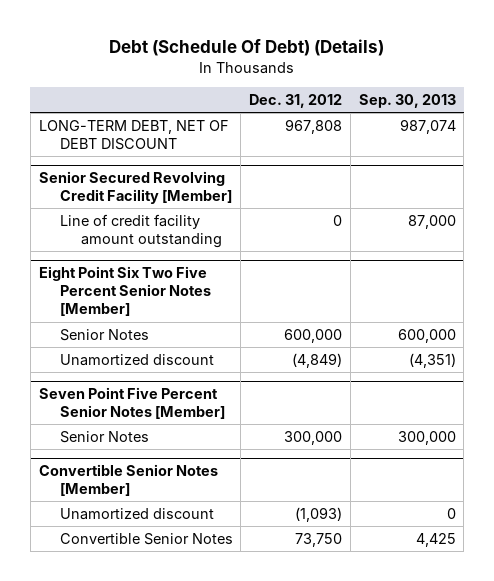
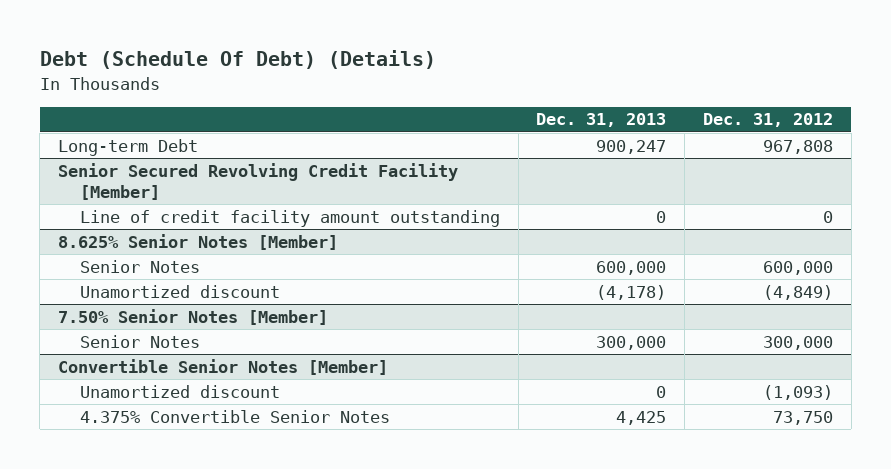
[358,94,456,109] Sep. 30, 2013 -> none
none -> [536,113,667,128] Dec. 31, 2013
[38,119,229,151] LONG-TERM DEBT, NET OF DEBT DISCOUNT -> [58,138,199,156] Long-term Debt
[38,265,211,317] Eight Point Six Two Five Percent Senior Notes [Member] -> none
none -> [58,233,339,250] 8.625% Senior Notes [Member]
[38,386,225,420] Seven Point Five Percent Senior Notes [Member] -> none
none -> [58,308,329,325] 7.50% Senior Notes [Member]
[59,532,233,545] Convertible Senior Notes -> [80,409,391,423] 4.375% Convertible Senior Notes

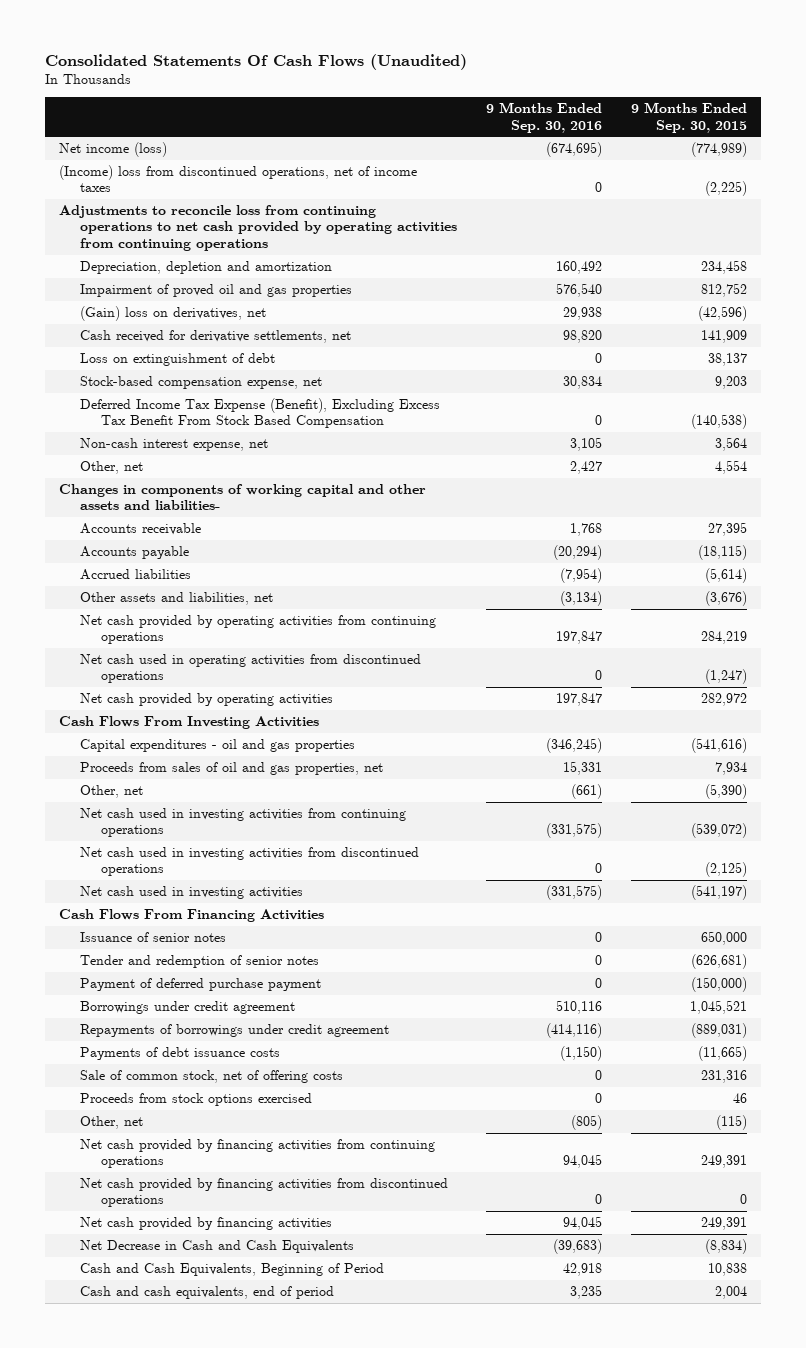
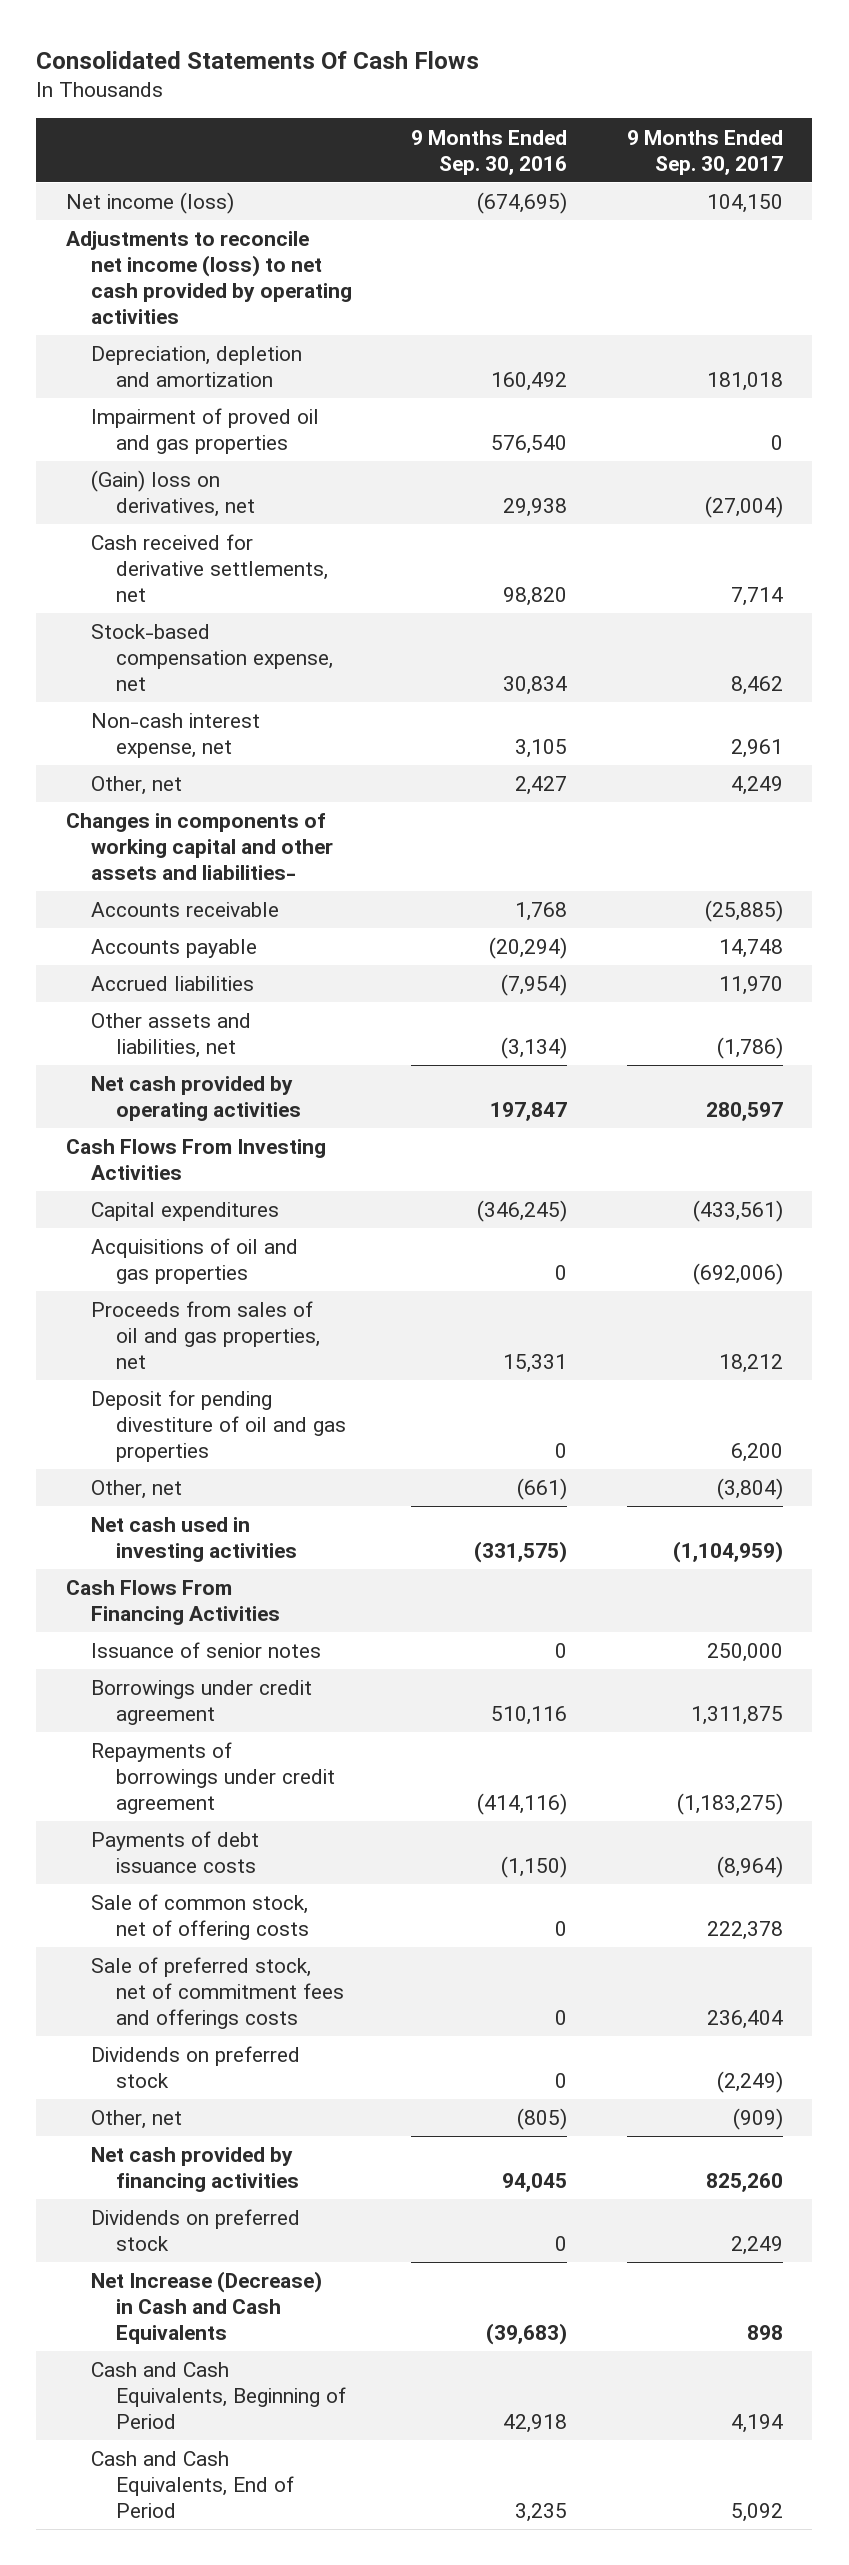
[44,53,467,70] Consolidated Statements Of Cash Flows (Unaudited) -> [36,50,480,69] Consolidated Statements Of Cash Flows
[630,102,747,133] 9 Months Ended Sep. 30, 2015 -> none
none -> [626,129,783,175] 9 Months Ended Sep. 30, 2017
[59,165,418,193] (Income) loss from discontinued operations, net of income taxes -> none
[59,205,457,251] Adjustments to reconcile loss from continuing operations to net cash provided by operating activities from continuing operations -> [65,231,353,325] Adjustments to reconcile net income (loss) to net cash provided by operating activities
[79,353,275,367] Loss on extinguishment of debt -> none
[79,398,440,429] Deferred Income Tax Expense (Benefit), Excluding Excess Tax Benefit From Stock Based Compensation -> none
[79,615,436,645] Net cash provided by operating activities from continuing operations -> none
[79,654,421,684] Net cash used in operating activities from discontinued operations -> none
[79,739,355,753] Capital expenditures - oil and gas properties -> [91,1202,280,1222] Capital expenditures
none -> [91,1238,299,1285] Acquisitions of oil and gas properties
none -> [91,1390,347,1463] Deposit for pending divestiture of oil and gas properties
[79,808,406,838] Net cash used in investing activities from continuing operations -> none
[79,847,419,877] Net cash used in investing activities from discontinued operations -> none
[79,955,319,969] Tender and redemption of senior notes -> none
[79,978,321,992] Payment of deferred purchase payment -> none
[79,1093,312,1107] Proceeds from stock options exercised -> none
none -> [91,1957,345,2030] Sale of preferred stock, net of commitment fees and offerings costs
none -> [91,2046,301,2089] Dividends on preferred stock
[79,1139,435,1169] Net cash provided by financing activities from continuing operations -> none
[79,1178,448,1208] Net cash provided by financing activities from discontinued operations -> none
none -> [91,2209,301,2252] Dividends on preferred stock
[79,1240,354,1254] Net Decrease in Cash and Cash Equivalents -> [91,2271,323,2345] Net Increase (Decrease) in Cash and Cash Equivalents
[79,1286,334,1300] Cash and cash equivalents, end of period -> [91,2451,295,2519] Cash and Cash Equivalents, End of Period

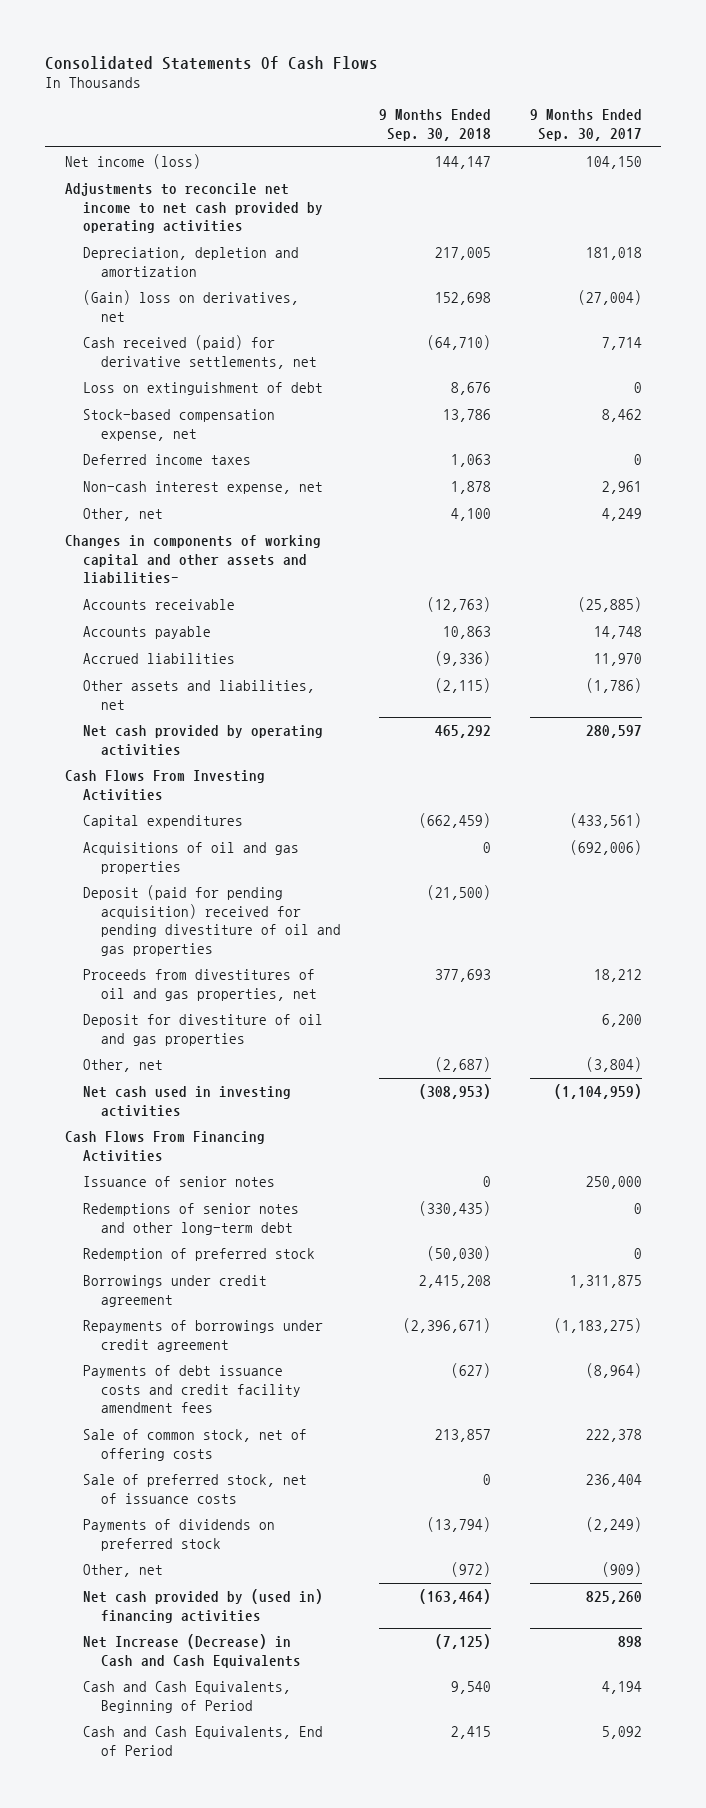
[411,129,568,175] 9 Months Ended Sep. 30, 2016 -> none
none -> [379,109,492,142] 9 Months Ended Sep. 30, 2018
[65,231,353,325] Adjustments to reconcile net income (loss) to net cash provided by operating activities -> [64,182,323,234] Adjustments to reconcile net income to net cash provided by operating activities
[91,408,320,455] Impairment of proved oil and gas properties -> none
[91,534,329,603] Cash received for derivative settlements, net -> [82,334,317,369] Cash received (paid) for derivative settlements, net
none -> [82,381,323,395] Loss on extinguishment of debt
none -> [82,453,251,465] Deferred income taxes
none -> [82,884,341,956] Deposit (paid for pending acquisition) received for pending divestiture of oil and gas properties
[91,1301,321,1370] Proceeds from sales of oil and gas properties, net -> [82,968,317,1001] Proceeds from divestitures of oil and gas properties, net
[91,1390,347,1463] Deposit for pending divestiture of oil and gas properties -> [82,1013,323,1046] Deposit for divestiture of oil and gas properties
none -> [82,1202,299,1235] Redemptions of senior notes and other long-term debt
none -> [82,1247,315,1261] Redemption of preferred stock
[91,1831,260,1874] Payments of debt issuance costs -> [82,1364,301,1414] Payments of debt issuance costs and credit facility amendment fees
[91,1957,345,2030] Sale of preferred stock, net of commitment fees and offerings costs -> [82,1473,307,1504] Sale of preferred stock, net of issuance costs
[91,2046,301,2089] Dividends on preferred stock -> [82,1518,275,1551] Payments of dividends on preferred stock
[91,2209,301,2252] Dividends on preferred stock -> none
[91,2147,300,2193] Net cash provided by financing activities -> [82,1588,323,1623] Net cash provided by (used in) financing activities

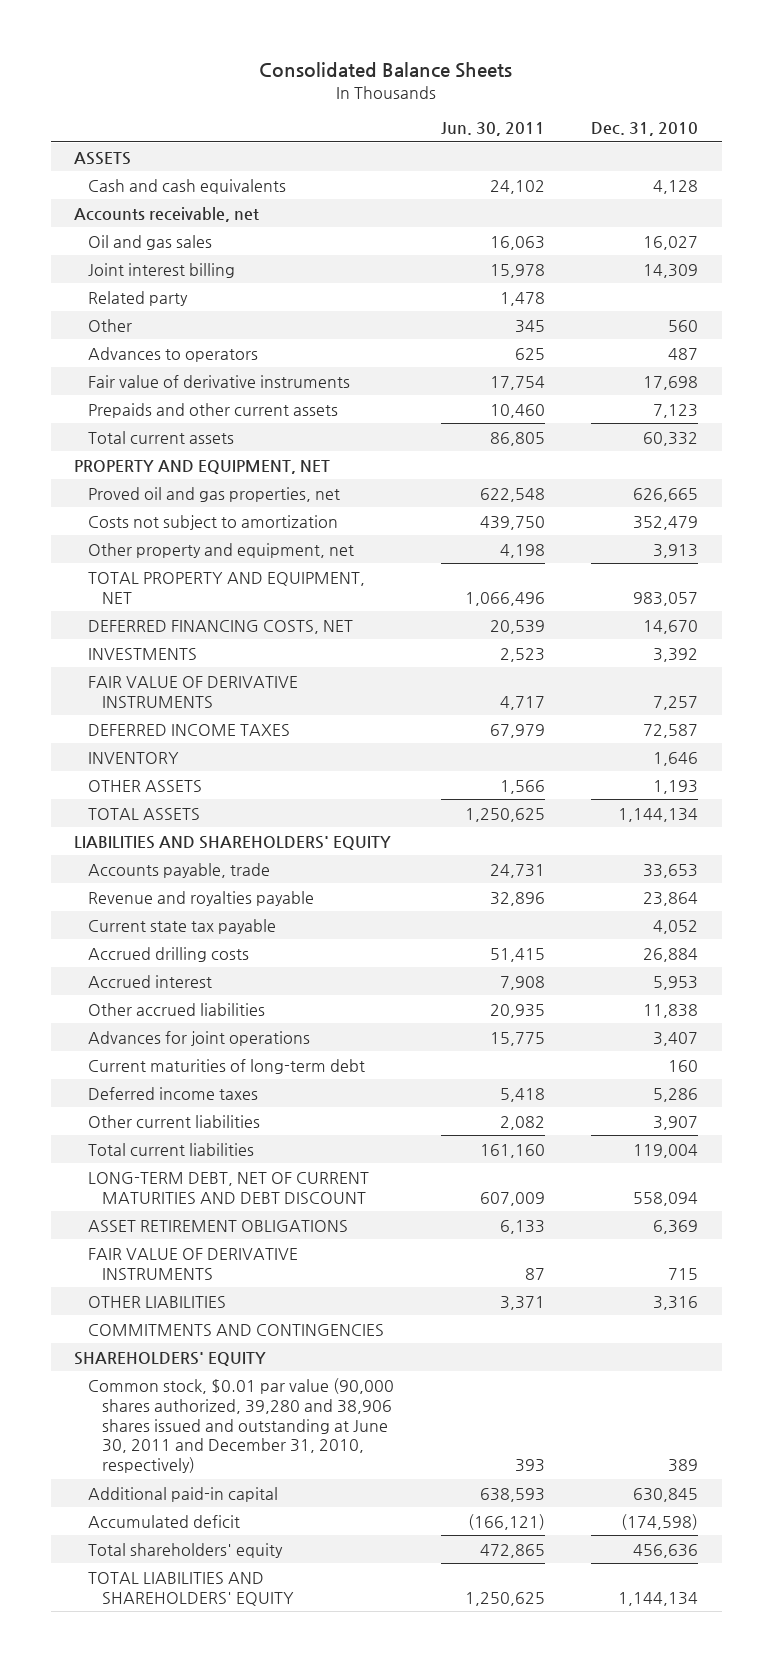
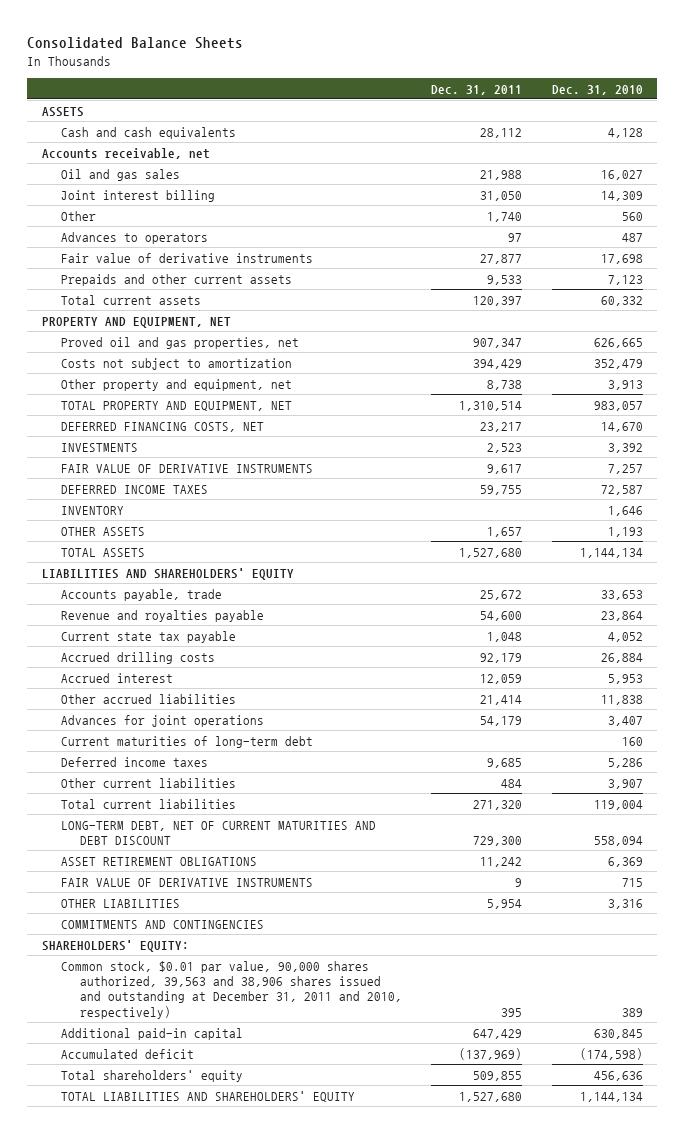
[440,122,545,137] Jun. 30, 2011 -> none
none -> [431,84,523,95] Dec. 31, 2011
[88,290,189,306] Related party -> none
[74,1351,267,1366] SHAREHOLDERS' EQUITY -> [41,939,189,952] SHAREHOLDERS' EQUITY:
[88,1377,395,1474] Common stock, $0.01 par value (90,000 shares authorized, 39,280 and 38,906 shares issued and outstanding at June 30, 2011 and December 31, 2010, respectively) -> [60,960,402,1019] Common stock, $0.01 par value, 90,000 shares authorized, 39,563 and 38,906 shares issued and outstanding at December 31, 2011 and 2010, respectively)

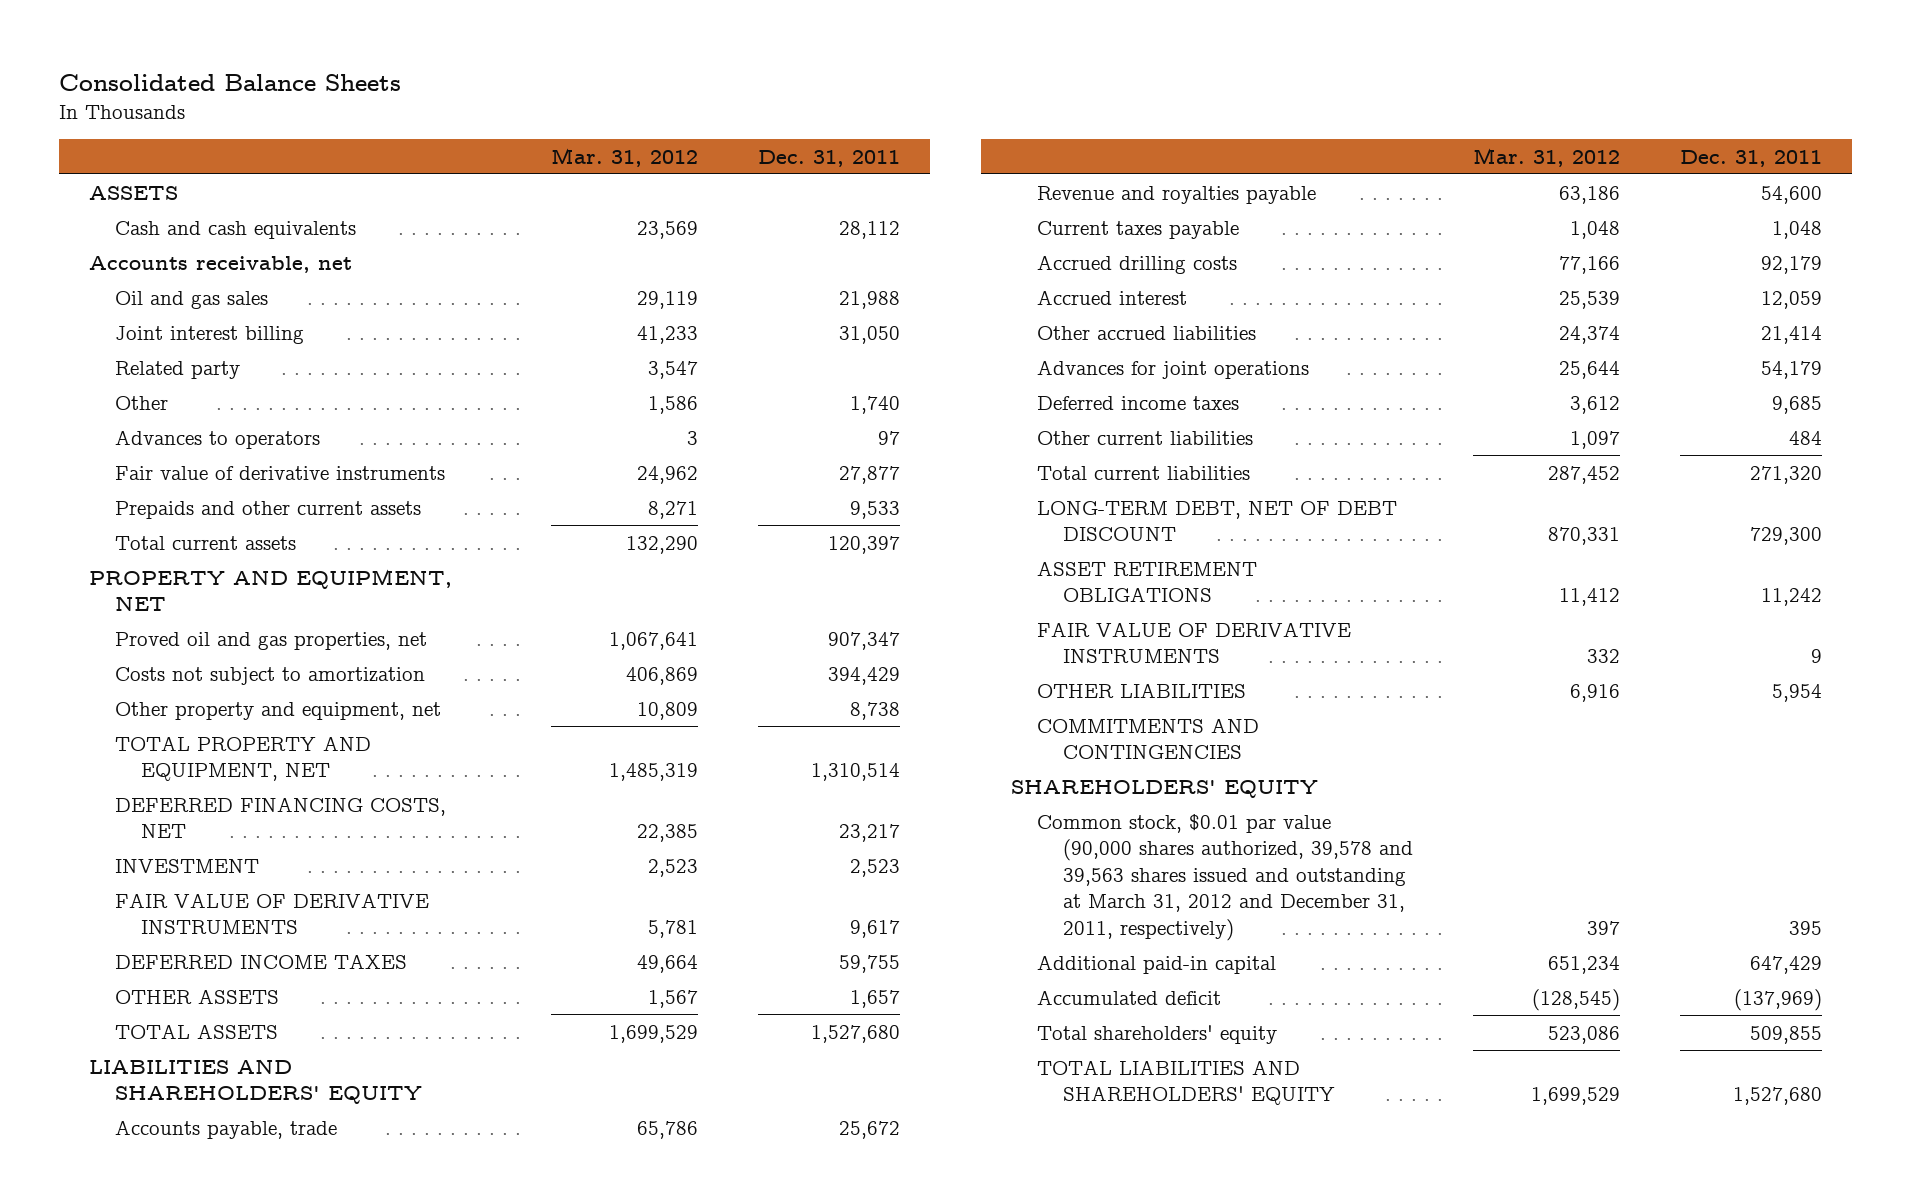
[551,84,643,95] Dec. 31, 2010 -> none
none -> [550,147,698,167] Mar. 31, 2012
none -> [115,360,241,379] Related party
[60,442,138,452] INVESTMENTS -> [115,858,260,873] INVESTMENT
[60,505,124,515] INVENTORY -> none
[60,630,236,643] Current state tax payable -> [1037,220,1240,239] Current taxes payable
[60,735,313,748] Current maturities of long-term debt -> none
[60,820,376,846] LONG-TERM DEBT, NET OF CURRENT MATURITIES AND DEBT DISCOUNT -> [1037,500,1398,542] LONG-TERM DEBT, NET OF DEBT DISCOUNT
[41,939,189,952] SHAREHOLDERS' EQUITY: -> [1011,779,1319,798] SHAREHOLDERS' EQUITY
[60,960,402,1019] Common stock, $0.01 par value, 90,000 shares authorized, 39,563 and 38,906 shares issued and outstanding at December 31, 2011 and 2010, respectively) -> [1037,813,1414,941] Common stock, $0.01 par value (90,000 shares authorized, 39,578 and 39,563 shares issued and outstanding at March 31, 2012 and December 31, 2011, respectively)

